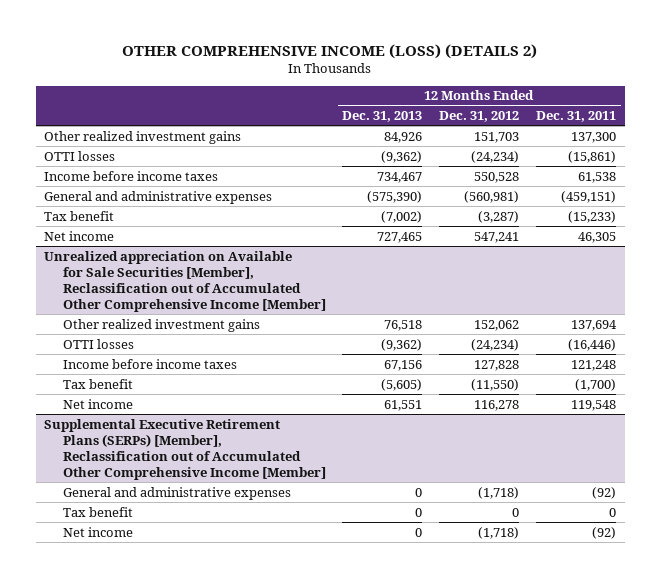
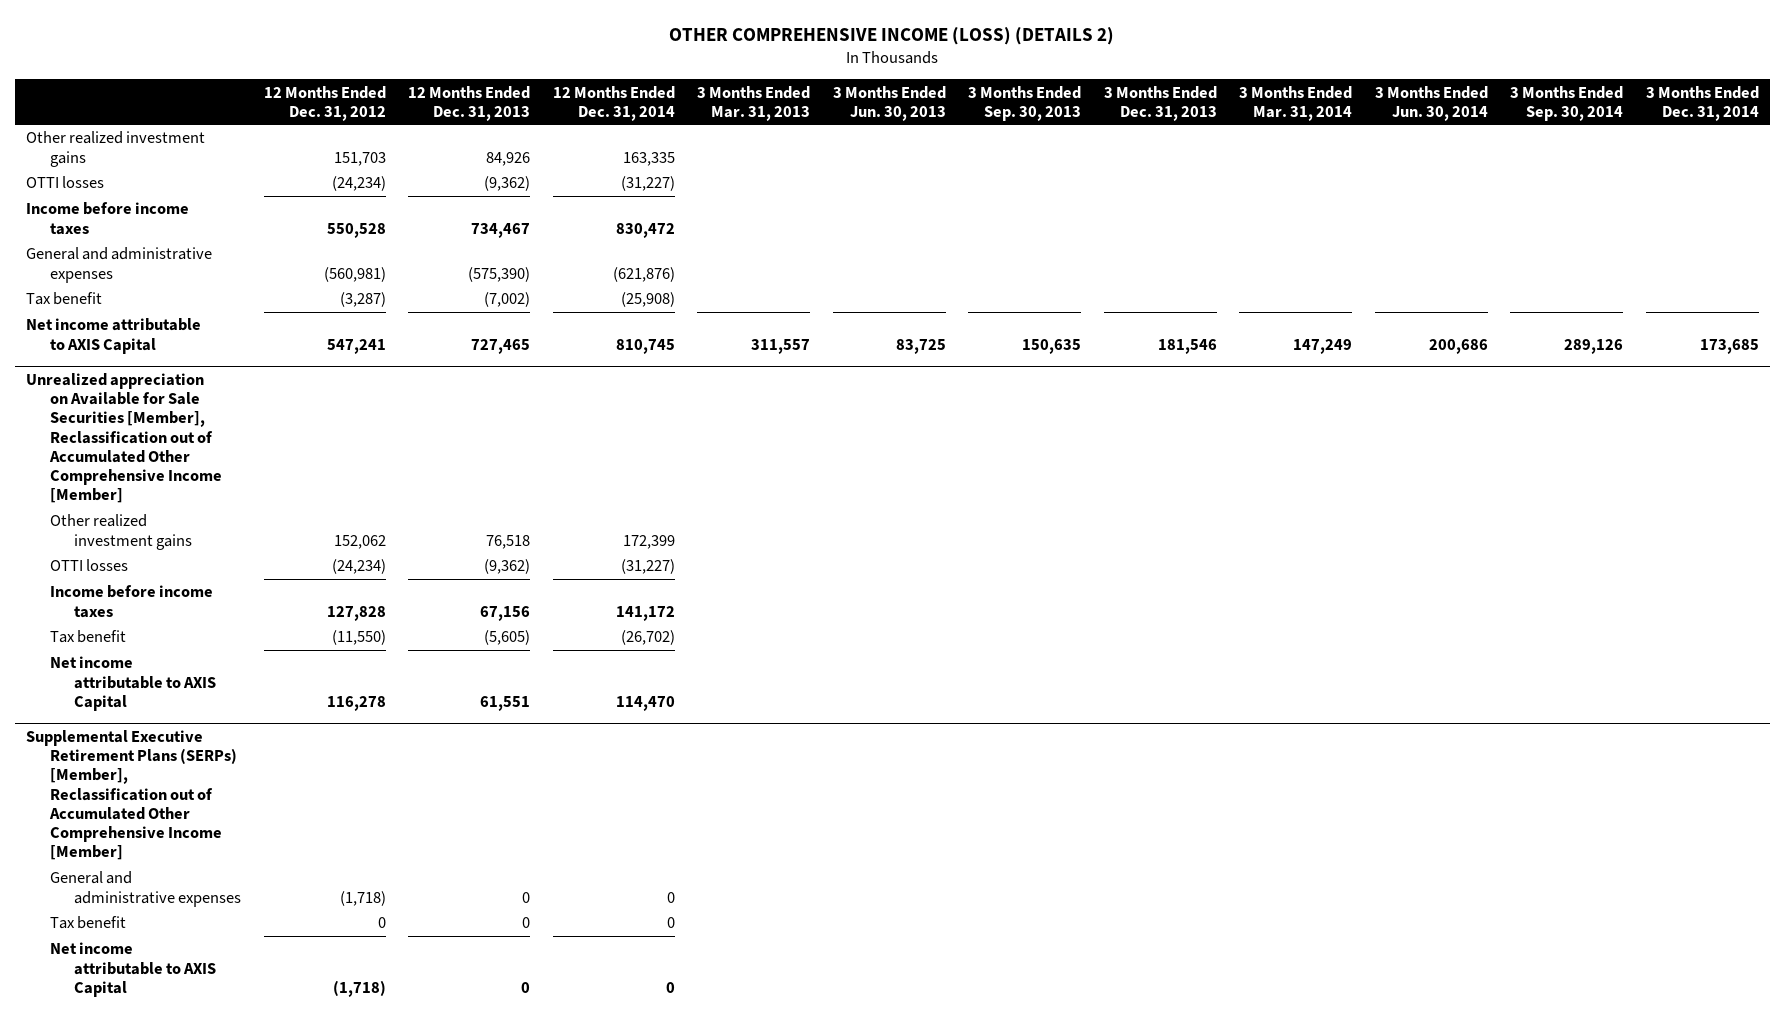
[536,111,617,123] Dec. 31, 2011 -> none
none -> [552,85,675,121] 12 Months Ended Dec. 31, 2014
none -> [697,85,811,121] 3 Months Ended Mar. 31, 2013
none -> [832,85,946,121] 3 Months Ended Jun. 30, 2013
none -> [968,85,1082,121] 3 Months Ended Sep. 30, 2013
none -> [1103,85,1217,121] 3 Months Ended Dec. 31, 2013
none -> [1239,85,1353,121] 3 Months Ended Mar. 31, 2014
none -> [1374,85,1488,121] 3 Months Ended Jun. 30, 2014
none -> [1510,85,1624,121] 3 Months Ended Sep. 30, 2014
none -> [1645,85,1759,121] 3 Months Ended Dec. 31, 2014
[43,230,114,241] Net income -> [26,318,202,354] Net income attributable to AXIS Capital
[62,398,133,409] Net income -> [50,656,217,711] Net income attributable to AXIS Capital
[62,526,133,537] Net income -> [50,942,217,997] Net income attributable to AXIS Capital

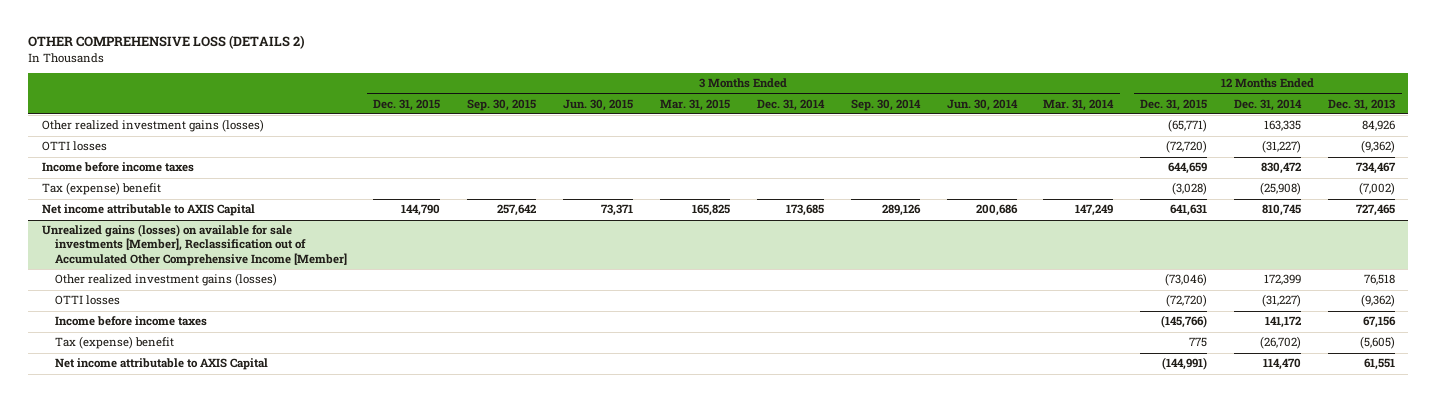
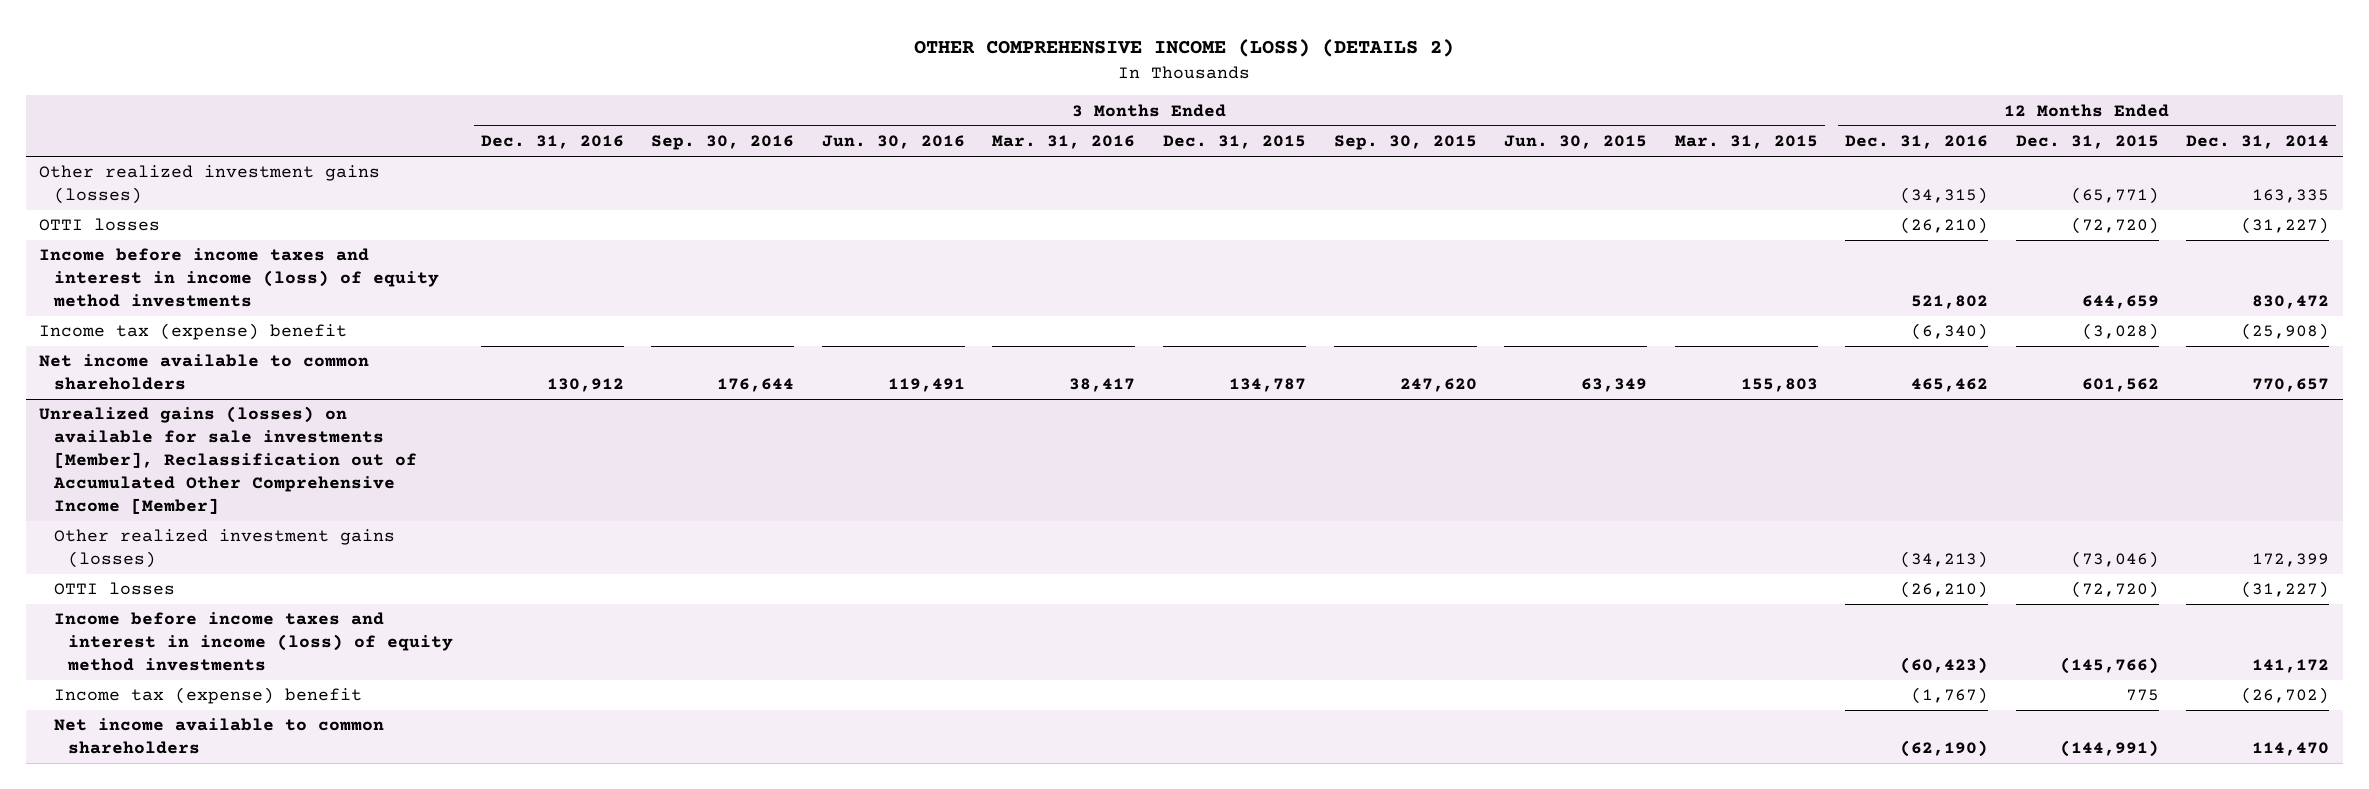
[28,35,306,50] OTHER COMPREHENSIVE LOSS (DETAILS 2) -> [914,39,1455,58] OTHER COMPREHENSIVE INCOME (LOSS) (DETAILS 2)
[756,98,825,111] Dec. 31, 2014 -> none
[850,98,921,111] Sep. 30, 2014 -> none
[946,98,1018,111] Jun. 30, 2014 -> none
[1043,98,1115,111] Mar. 31, 2014 -> none
[1328,98,1396,111] Dec. 31, 2013 -> none
none -> [480,135,624,150] Dec. 31, 2016
none -> [651,135,795,151] Sep. 30, 2016
none -> [821,135,965,150] Jun. 30, 2016
none -> [992,135,1136,150] Mar. 31, 2016
none -> [1845,135,1989,150] Dec. 31, 2016
[41,204,255,217] Net income attributable to AXIS Capital -> none
[41,162,194,173] Income before income taxes -> [39,248,439,308] Income before income taxes and interest in income (loss) of equity method investments
[41,182,161,196] Tax (expense) benefit -> [39,323,348,341] Income tax (expense) benefit
none -> [39,354,370,391] Net income available to common shareholders
[54,316,207,327] Income before income taxes -> [53,612,454,672] Income before income taxes and interest in income (loss) of equity method investments
[54,336,174,350] Tax (expense) benefit -> [53,687,362,705] Income tax (expense) benefit
[54,358,268,371] Net income attributable to AXIS Capital -> [53,718,384,755] Net income available to common shareholders

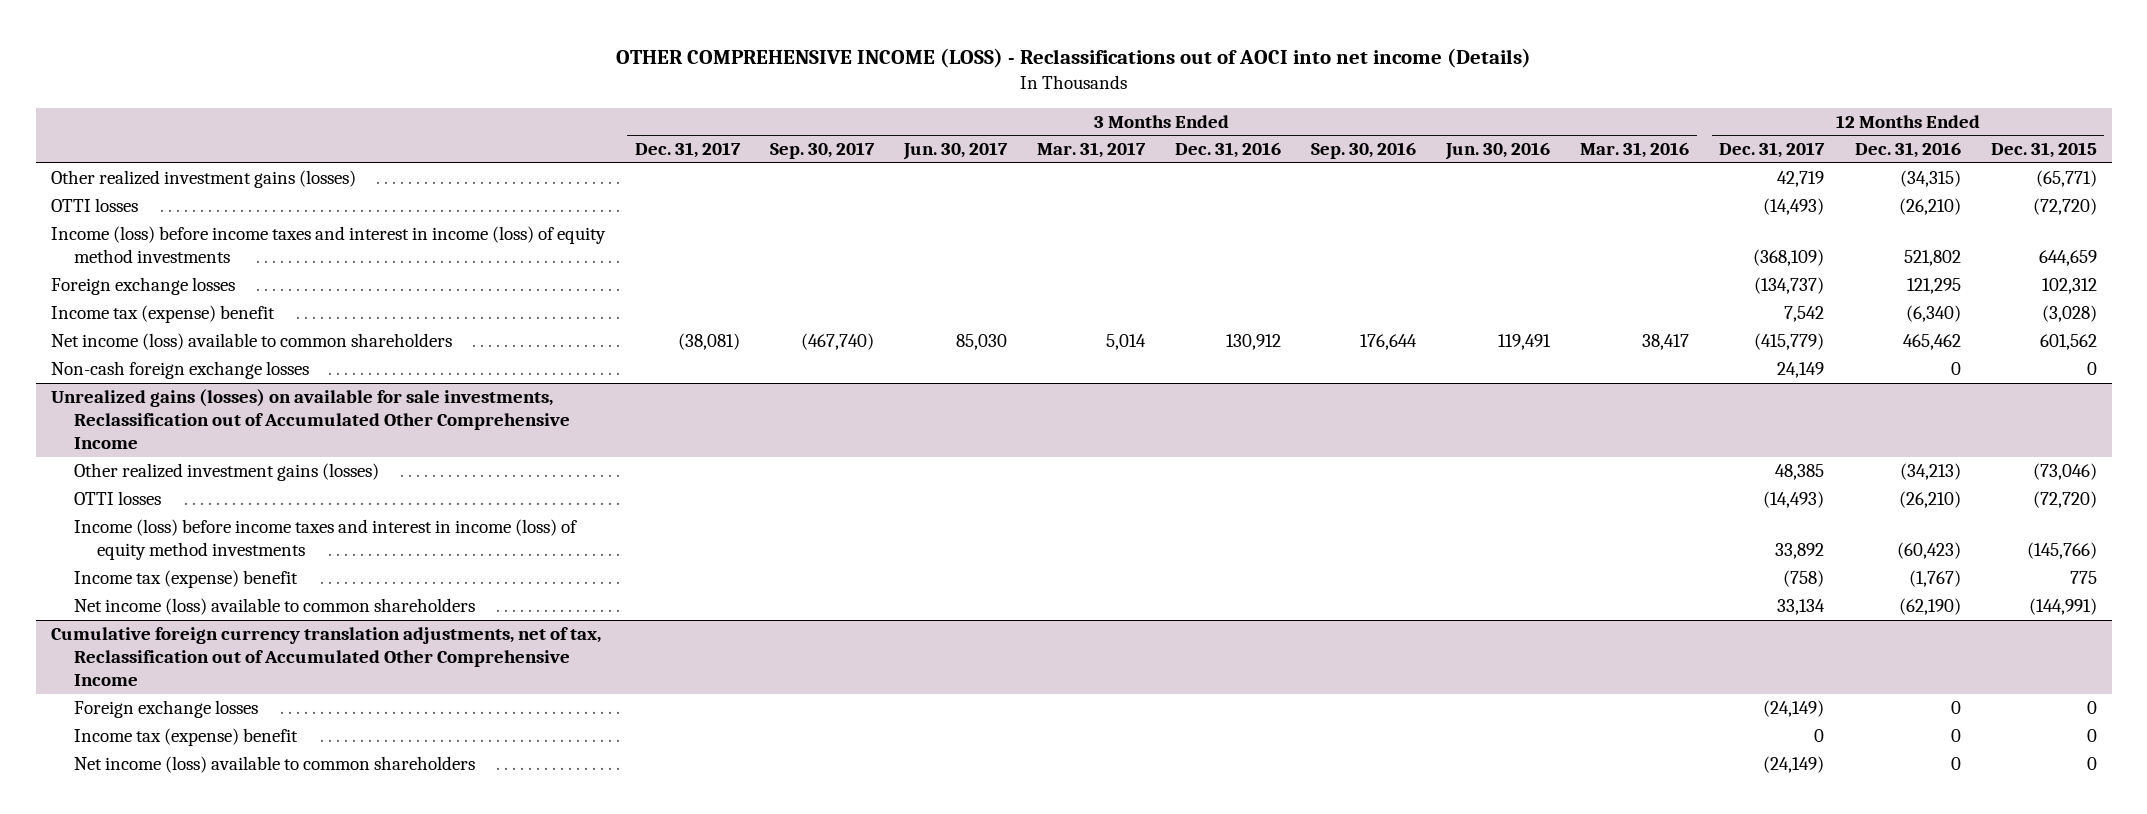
[914,39,1455,58] OTHER COMPREHENSIVE INCOME (LOSS) (DETAILS 2) -> [615,48,1531,69] OTHER COMPREHENSIVE INCOME (LOSS) - Reclassifications out of AOCI into net income (Details)
[1163,135,1307,150] Dec. 31, 2015 -> none
[1333,135,1477,151] Sep. 30, 2015 -> none
[1504,135,1648,150] Jun. 30, 2015 -> none
[1674,135,1818,150] Mar. 31, 2015 -> none
[2186,135,2330,150] Dec. 31, 2014 -> none
none -> [634,142,741,159] Dec. 31, 2017
none -> [770,142,876,160] Sep. 30, 2017
none -> [903,142,1009,161] Jun. 30, 2017
none -> [1037,142,1147,159] Mar. 31, 2017
none -> [1719,142,1826,159] Dec. 31, 2017
[39,248,439,308] Income before income taxes and interest in income (loss) of equity method investments -> [50,226,606,264] Income (loss) before income taxes and interest in income (loss) of equity method investments
none -> [50,277,235,296] Foreign exchange losses
[39,354,370,391] Net income available to common shareholders -> [50,333,452,351] Net income (loss) available to common shareholders
none -> [50,361,309,380] Non-cash foreign exchange losses
[39,406,417,514] Unrealized gains (losses) on available for sale investments [Member], Reclassification out of Accumulated Other Comprehensive Income [Member] -> [50,389,571,450] Unrealized gains (losses) on available for sale investments, Reclassification out of Accumulated Other Comprehensive Income
[53,612,454,672] Income before income taxes and interest in income (loss) of equity method investments -> [74,519,578,561] Income (loss) before income taxes and interest in income (loss) of equity method investments
[53,718,384,755] Net income available to common shareholders -> [74,598,476,616] Net income (loss) available to common shareholders
none -> [50,627,601,687] Cumulative foreign currency translation adjustments, net of tax, Reclassification out of Accumulated Other Comprehensive Income
none -> [74,700,259,719] Foreign exchange losses
none -> [74,728,299,747] Income tax (expense) benefit
none -> [74,756,476,774] Net income (loss) available to common shareholders

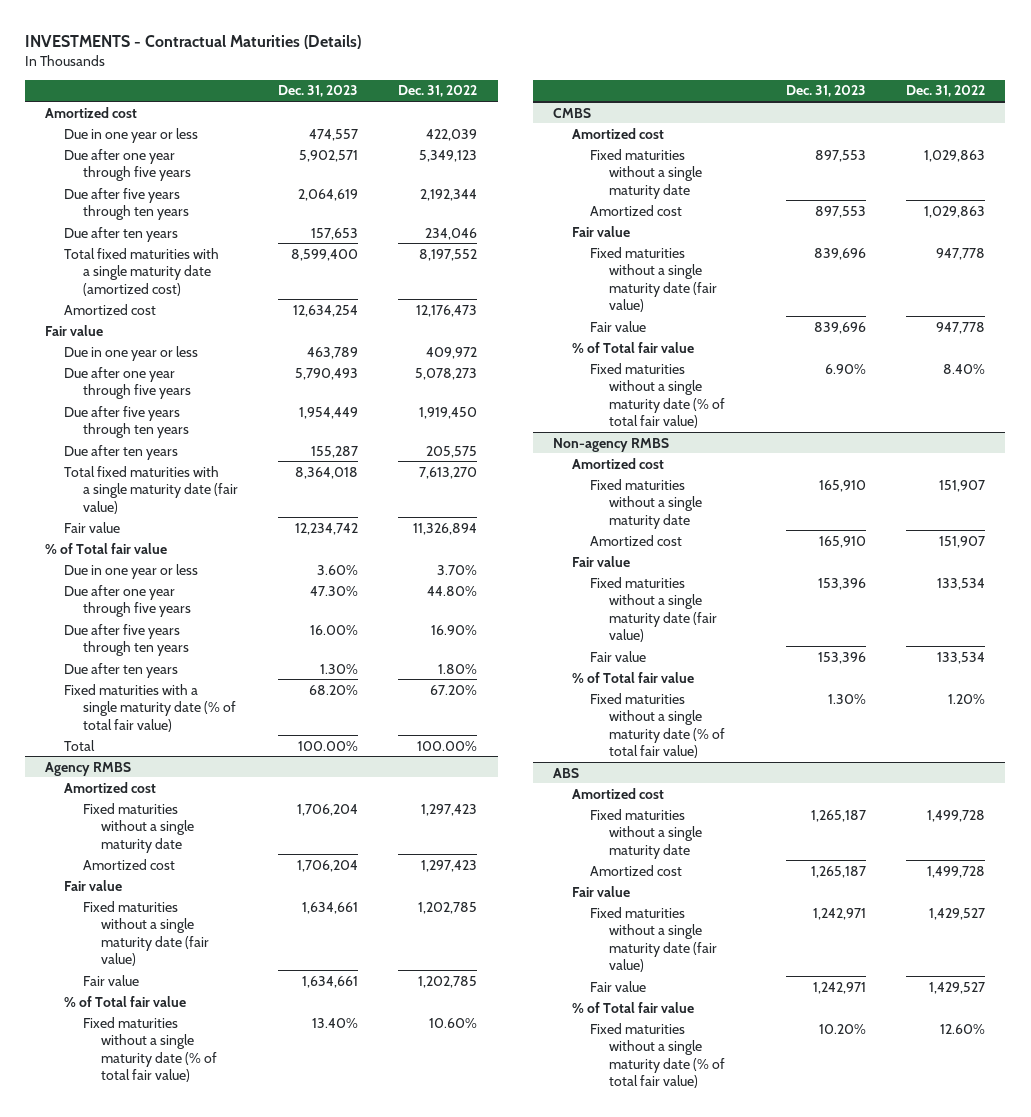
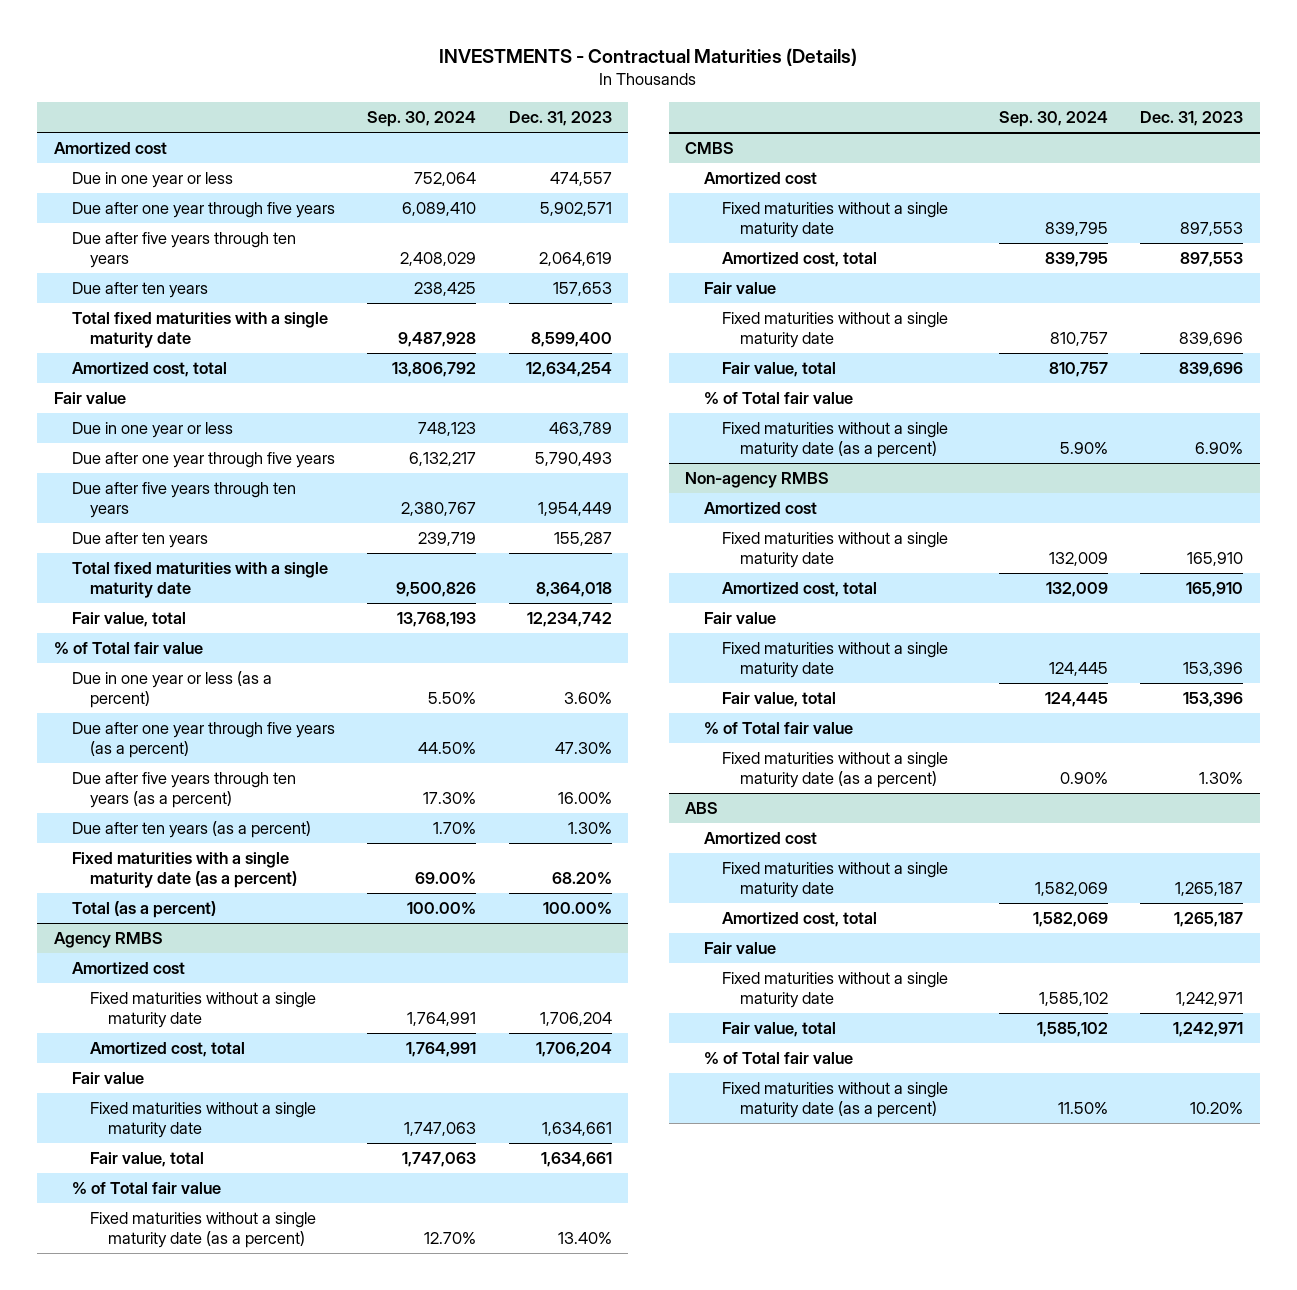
[398,85,478,98] Dec. 31, 2022 -> none
none -> [367,111,477,128] Sep. 30, 2024
[63,247,219,296] Total fixed maturities with a single maturity date (amortized cost) -> [71,312,328,349] Total fixed maturities with a single maturity date
[63,303,156,315] Amortized cost -> [71,362,227,378] Amortized cost, total
[63,465,238,514] Total fixed maturities with a single maturity date (fair value) -> [71,562,328,599] Total fixed maturities with a single maturity date
[63,521,120,533] Fair value -> [71,612,186,628] Fair value, total
[63,563,198,579] Due in one year or less -> [71,671,272,709] Due in one year or less (as a percent)
[63,584,191,618] Due after one year through five years -> [71,722,335,759] Due after one year through five years (as a percent)
[63,623,189,657] Due after five years through ten years -> [71,772,296,809] Due after five years through ten years (as a percent)
[63,662,178,678] Due after ten years -> [71,821,311,839] Due after ten years (as a percent)
[63,683,236,732] Fixed maturities with a single maturity date (% of total fair value) -> [71,852,298,889] Fixed maturities with a single maturity date (as a percent)
[63,739,95,751] Total -> [71,901,216,919] Total (as a percent)
[82,858,175,870] Amortized cost -> [90,1042,246,1058] Amortized cost, total
[82,900,210,967] Fixed maturities without a single maturity date (fair value) -> [90,1102,317,1139] Fixed maturities without a single maturity date
[82,974,139,986] Fair value -> [90,1152,205,1168] Fair value, total
[82,1016,218,1083] Fixed maturities without a single maturity date (% of total fair value) -> [90,1212,317,1249] Fixed maturities without a single maturity date (as a percent)
[590,204,683,216] Amortized cost -> [721,252,877,268] Amortized cost, total
[590,246,717,313] Fixed maturities without a single maturity date (fair value) -> [721,312,948,349] Fixed maturities without a single maturity date
[590,320,647,332] Fair value -> [721,362,836,378] Fair value, total
[590,362,725,429] Fixed maturities without a single maturity date (% of total fair value) -> [721,422,948,459] Fixed maturities without a single maturity date (as a percent)
[590,534,683,546] Amortized cost -> [721,582,877,598] Amortized cost, total
[590,576,717,643] Fixed maturities without a single maturity date (fair value) -> [721,642,948,679] Fixed maturities without a single maturity date
[590,650,647,662] Fair value -> [721,692,836,708] Fair value, total
[590,692,725,759] Fixed maturities without a single maturity date (% of total fair value) -> [721,752,948,789] Fixed maturities without a single maturity date (as a percent)
[590,864,683,876] Amortized cost -> [721,912,877,928] Amortized cost, total
[590,906,717,973] Fixed maturities without a single maturity date (fair value) -> [721,972,948,1009] Fixed maturities without a single maturity date
[590,980,647,992] Fair value -> [721,1022,836,1038] Fair value, total
[590,1022,725,1089] Fixed maturities without a single maturity date (% of total fair value) -> [721,1082,948,1119] Fixed maturities without a single maturity date (as a percent)

